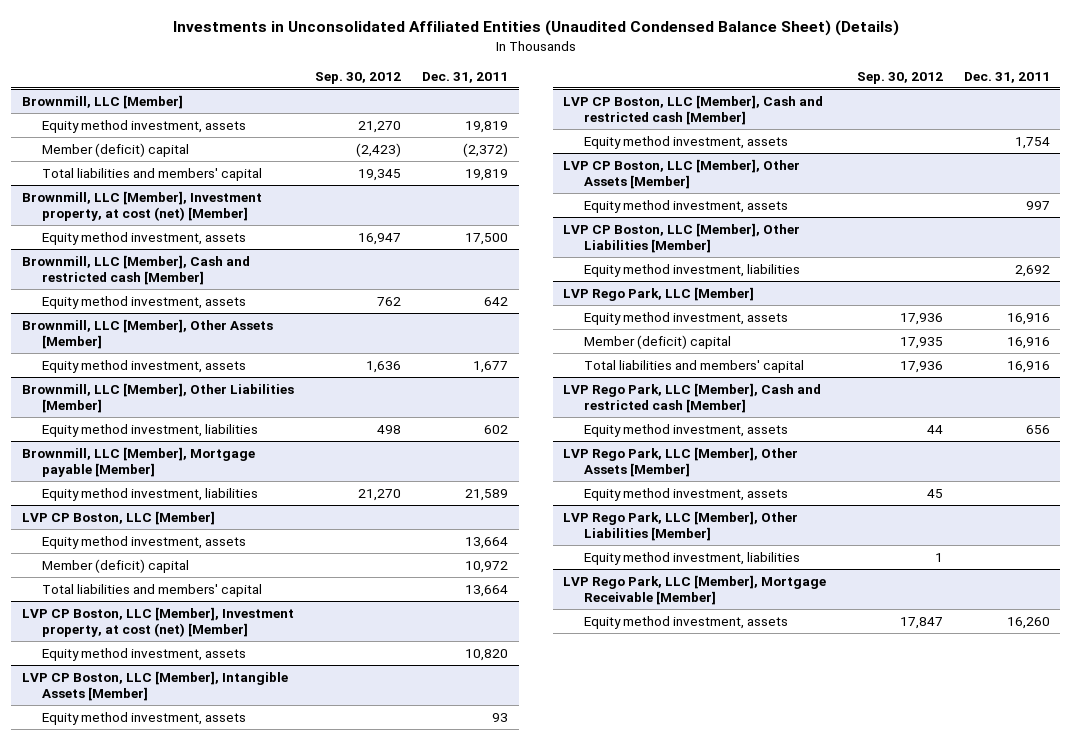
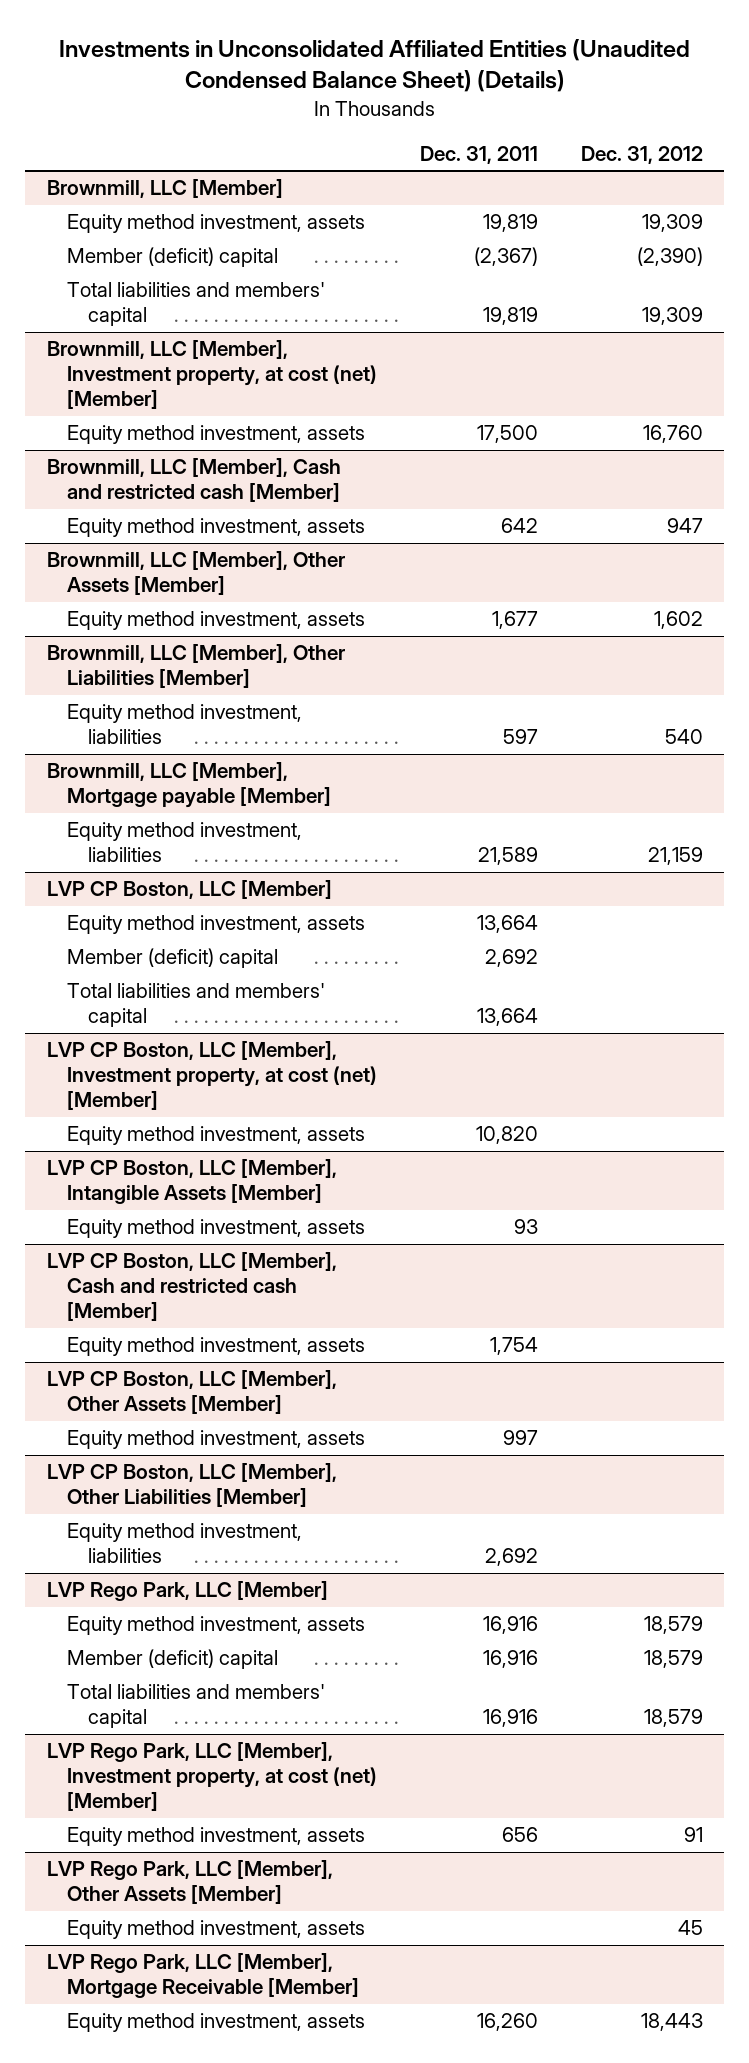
[314,71,401,84] Sep. 30, 2012 -> none
none -> [580,145,703,164] Dec. 31, 2012
[463,142,509,157] (2,372) -> [474,247,539,267] (2,367)
[484,424,509,434] 602 -> [503,729,539,745] 597
[465,560,509,573] 10,972 -> [485,949,539,968] 2,692
[563,382,822,414] LVP Rego Park, LLC [Member], Cash and restricted cash [Member] -> none
none -> [46,1742,378,1812] LVP Rego Park, LLC [Member], Investment property, at cost (net) [Member]
[563,510,799,542] LVP Rego Park, LLC [Member], Other Liabilities [Member] -> none
[583,551,800,565] Equity method investment, liabilities -> none

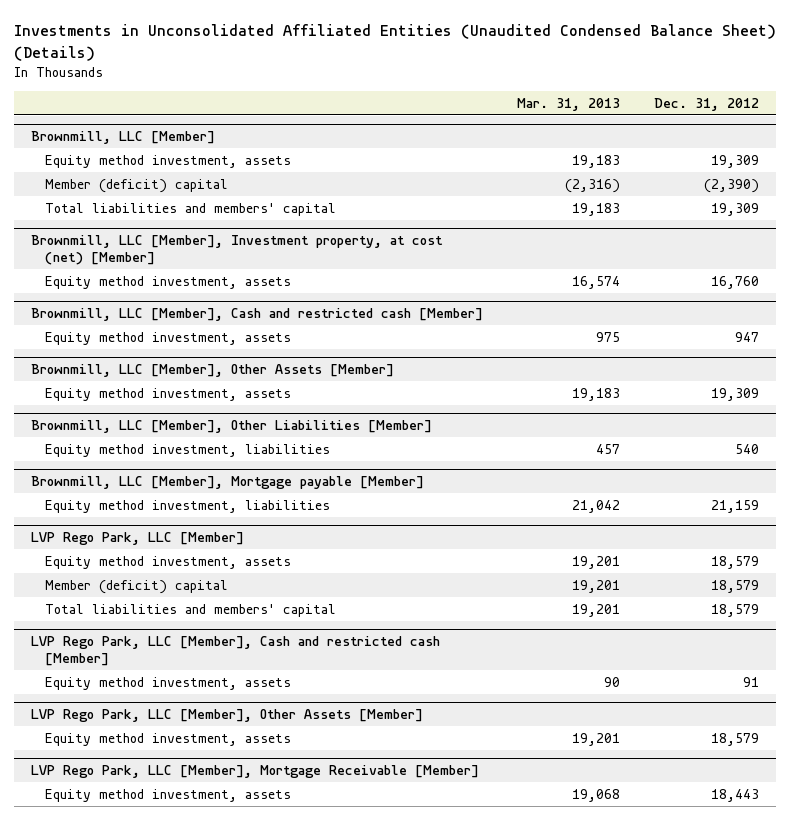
[420,145,539,164] Dec. 31, 2011 -> none
none -> [517,97,621,111] Mar. 31, 2013
[653,611,703,630] 1,602 -> [711,387,760,401] 19,309
[46,880,332,900] LVP CP Boston, LLC [Member] -> none
[67,915,366,935] Equity method investment, assets -> none
[67,948,279,969] Member (deficit) capital -> none
[67,983,326,1028] Total liabilities and members' capital -> none
[46,1041,378,1111] LVP CP Boston, LLC [Member], Investment property, at cost (net) [Member] -> none
[67,1126,366,1146] Equity method investment, assets -> none
[46,1159,337,1205] LVP CP Boston, LLC [Member], Intangible Assets [Member] -> none
[67,1219,366,1239] Equity method investment, assets -> none
[46,1252,337,1322] LVP CP Boston, LLC [Member], Cash and restricted cash [Member] -> none
[67,1337,366,1357] Equity method investment, assets -> none
[46,1370,337,1415] LVP CP Boston, LLC [Member], Other Assets [Member] -> none
[67,1430,366,1450] Equity method investment, assets -> none
[46,1463,337,1508] LVP CP Boston, LLC [Member], Other Liabilities [Member] -> none
[67,1523,303,1564] Equity method investment, liabilities -> none
[46,1742,378,1812] LVP Rego Park, LLC [Member], Investment property, at cost (net) [Member] -> none
none -> [31,636,441,666] LVP Rego Park, LLC [Member], Cash and restricted cash [Member]
[677,1920,703,1936] 45 -> [711,732,760,746] 18,579

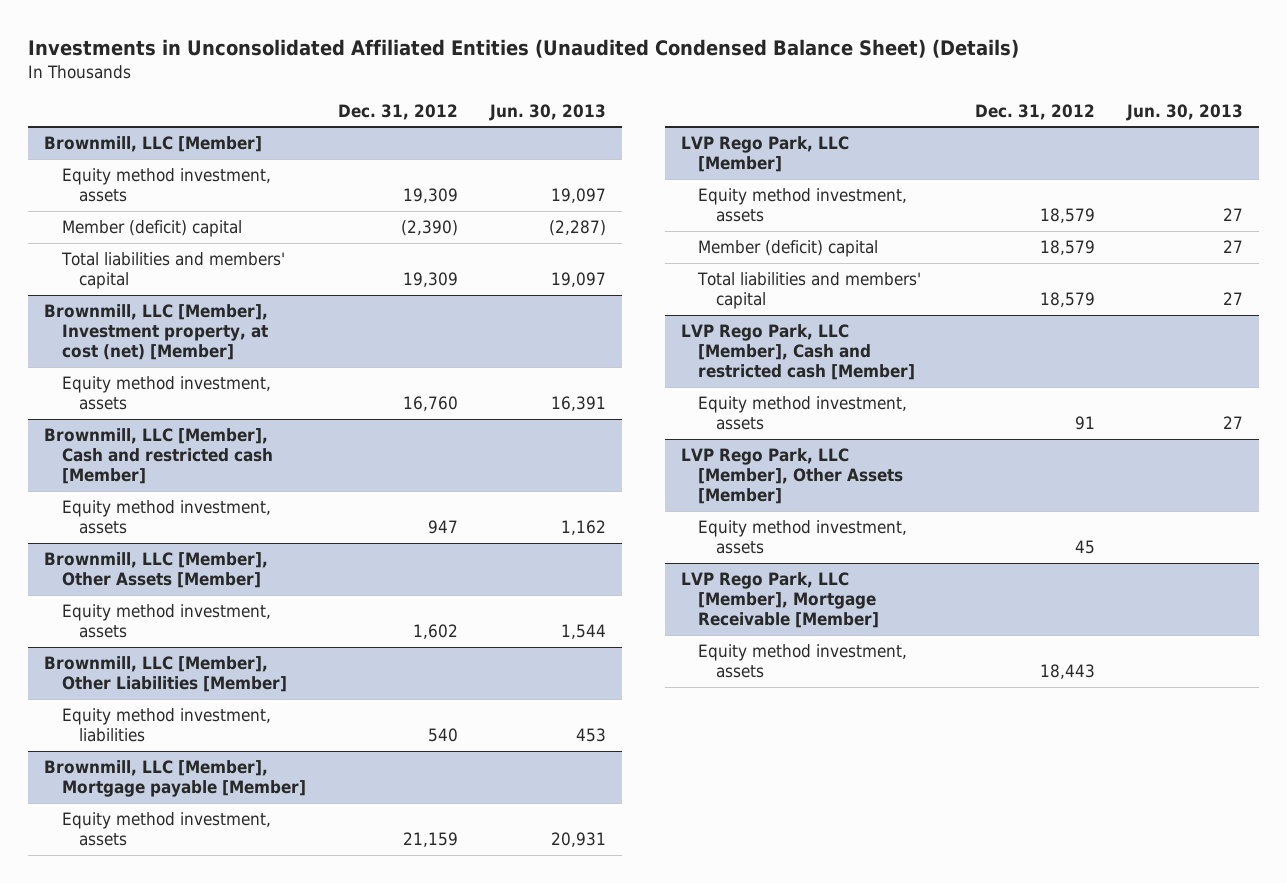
[517,97,621,111] Mar. 31, 2013 -> none
none -> [489,103,607,121] Jun. 30, 2013
[711,387,760,401] 19,309 -> [412,624,458,640] 1,602
[45,499,331,513] Equity method investment, liabilities -> [61,812,271,847] Equity method investment, assets
[711,732,760,746] 18,579 -> [1074,540,1095,555] 45

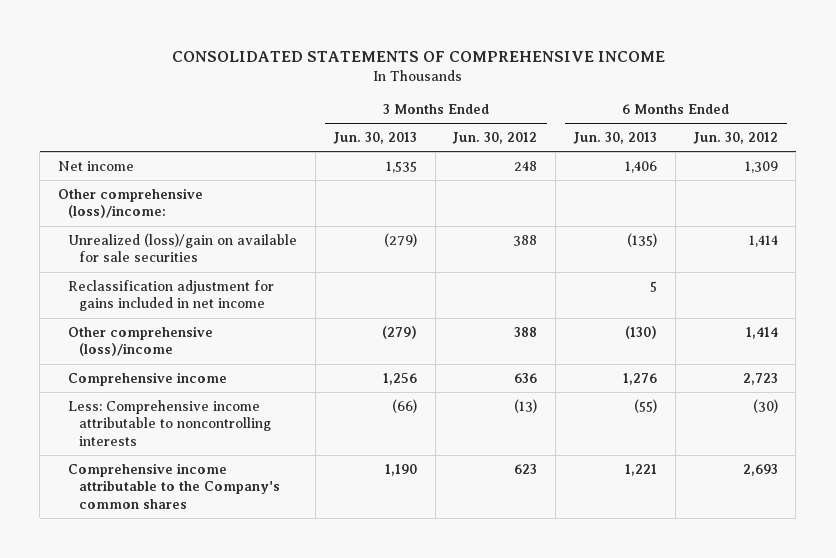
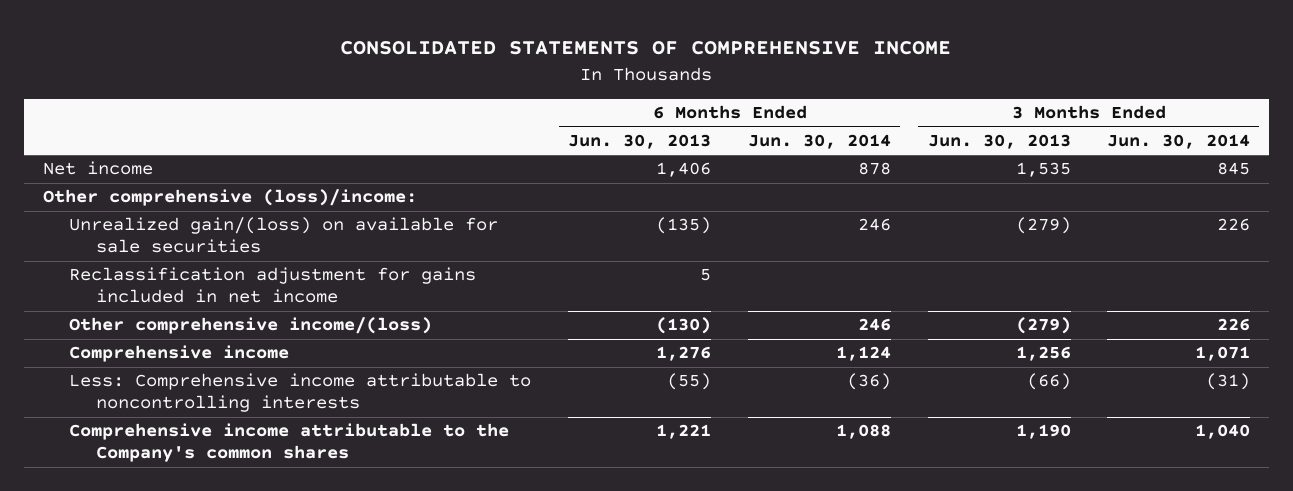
[452,132,538,145] Jun. 30, 2012 -> none
[692,132,778,145] Jun. 30, 2012 -> none
none -> [747,133,891,149] Jun. 30, 2014
none -> [1107,133,1251,149] Jun. 30, 2014
[68,233,298,263] Unrealized (loss)/gain on available for sale securities -> [69,217,499,254] Unrealized gain/(loss) on available for sale securities
[68,326,214,357] Other comprehensive (loss)/income -> [69,317,433,335] Other comprehensive income/(loss)

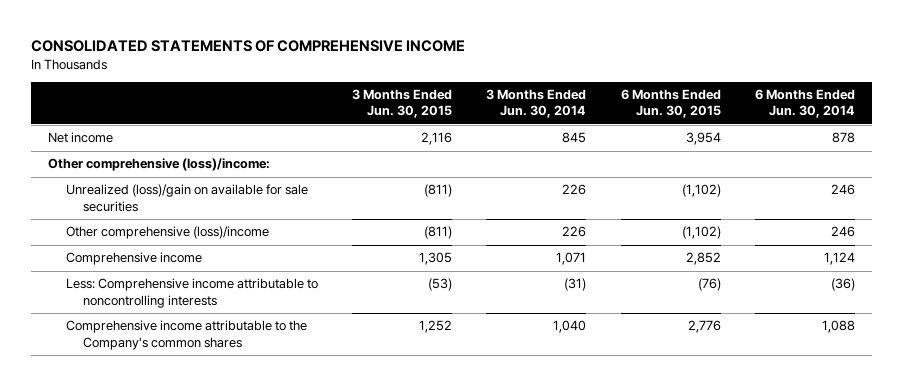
[568,133,712,149] Jun. 30, 2013 -> none
[927,133,1071,149] Jun. 30, 2013 -> none
none -> [352,89,453,119] 3 Months Ended Jun. 30, 2015
none -> [620,89,721,119] 6 Months Ended Jun. 30, 2015
[69,267,477,304] Reclassification adjustment for gains included in net income -> none
[69,217,499,254] Unrealized gain/(loss) on available for sale securities -> [65,184,308,212] Unrealized (loss)/gain on available for sale securities
[69,317,433,335] Other comprehensive income/(loss) -> [65,226,269,240] Other comprehensive (loss)/income

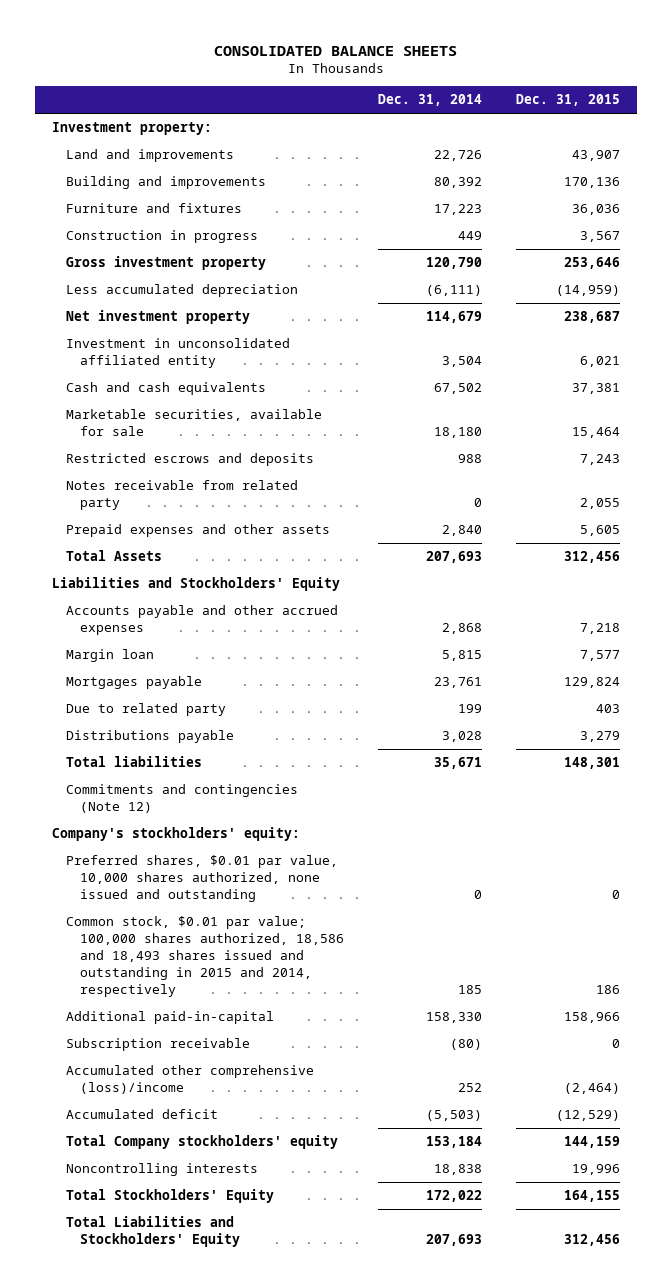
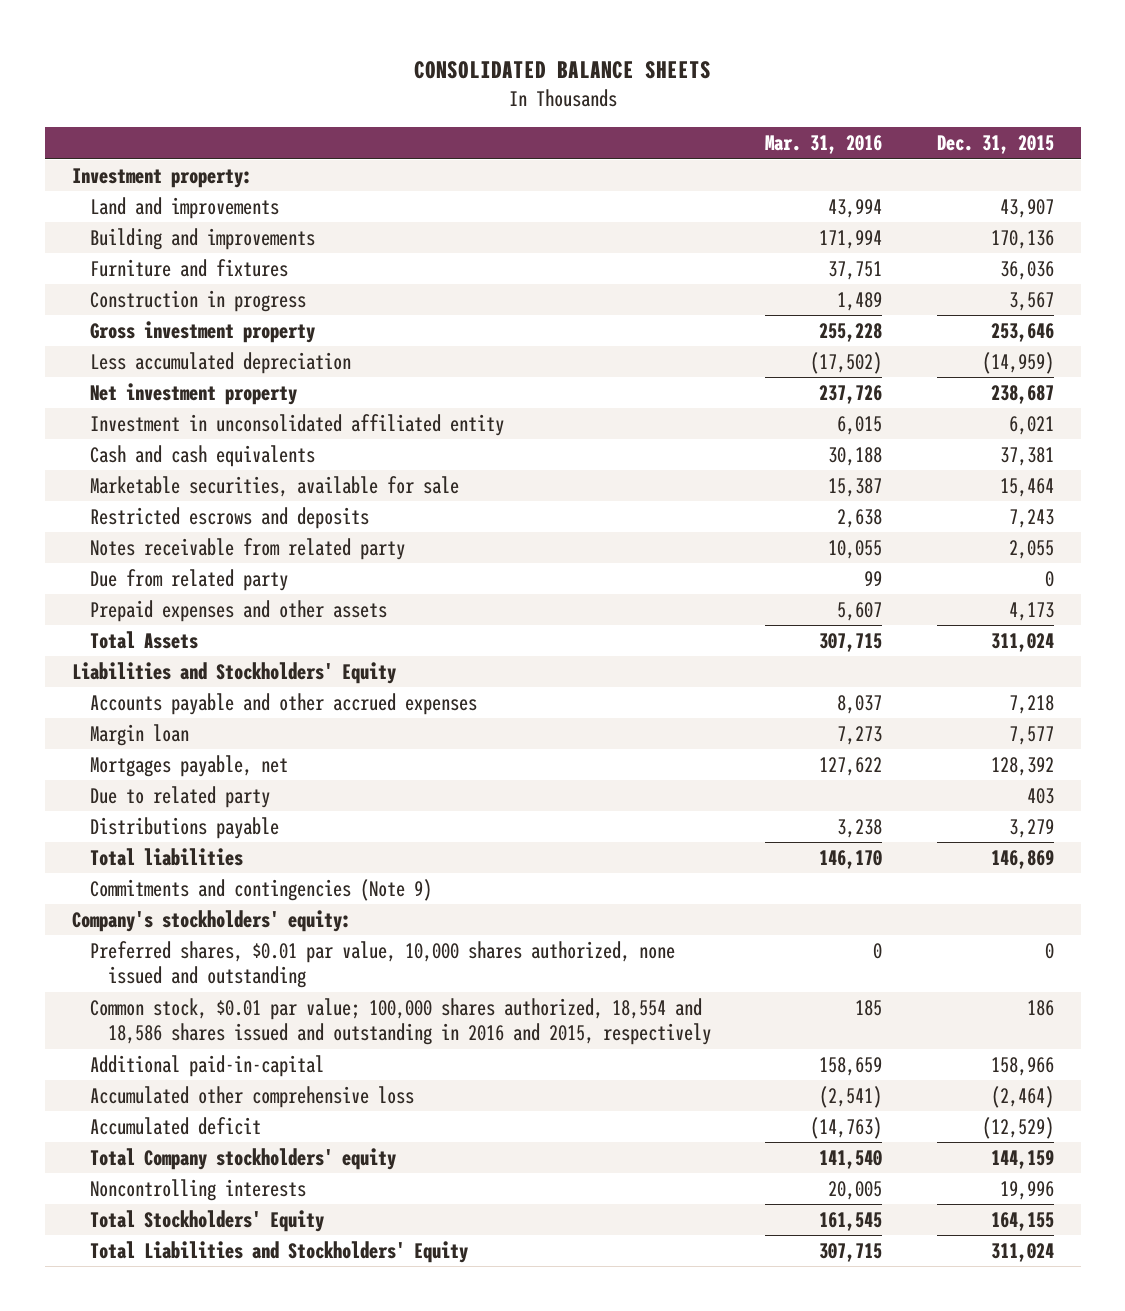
[378,94,483,107] Dec. 31, 2014 -> none
none -> [765,135,883,155] Mar. 31, 2016
none -> [90,569,289,592] Due from related party
[579,525,620,537] 5,605 -> [1008,602,1054,622] 4,173
[563,551,620,564] 312,456 -> [990,633,1054,653] 311,024
[66,676,203,690] Mortgages payable -> [90,755,289,778] Mortgages payable, net
[563,677,620,689] 129,824 -> [990,757,1054,777] 128,392
[563,757,620,770] 148,301 -> [990,850,1054,870] 146,869
[66,784,299,814] Commitments and contingencies (Note 12) -> [90,879,433,902] Commitments and contingencies (Note 9)
[66,916,345,997] Common stock, $0.01 par value; 100,000 shares authorized, 18,586 and 18,493 shares issued and outstanding in 2015 and 2014, respectively -> [90,998,712,1046] Common stock, $0.01 par value; 100,000 shares authorized, 18,554 and 18,586 shares issued and outstanding in 2016 and 2015, respectively
[66,1038,251,1052] Subscription receivable -> none
[66,1065,315,1095] Accumulated other comprehensive (loss)/income -> [90,1086,415,1109] Accumulated other comprehensive loss
[563,1234,620,1247] 312,456 -> [990,1243,1054,1263] 311,024

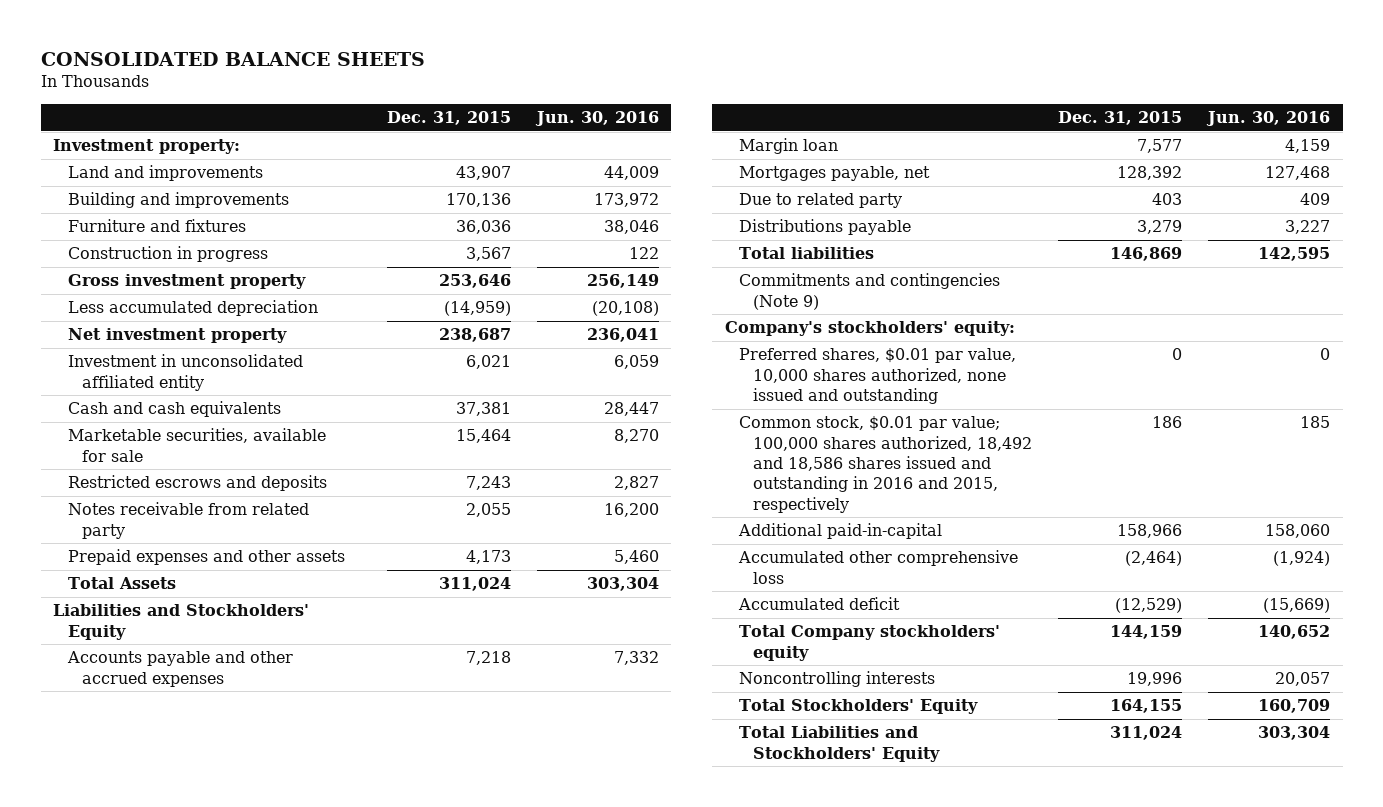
[765,135,883,155] Mar. 31, 2016 -> none
none -> [534,111,659,127] Jun. 30, 2016
[90,569,289,592] Due from related party -> none
[90,998,712,1046] Common stock, $0.01 par value; 100,000 shares authorized, 18,554 and 18,586 shares issued and outstanding in 2016 and 2015, respectively -> [738,416,1033,513] Common stock, $0.01 par value; 100,000 shares authorized, 18,492 and 18,586 shares issued and outstanding in 2016 and 2015, respectively

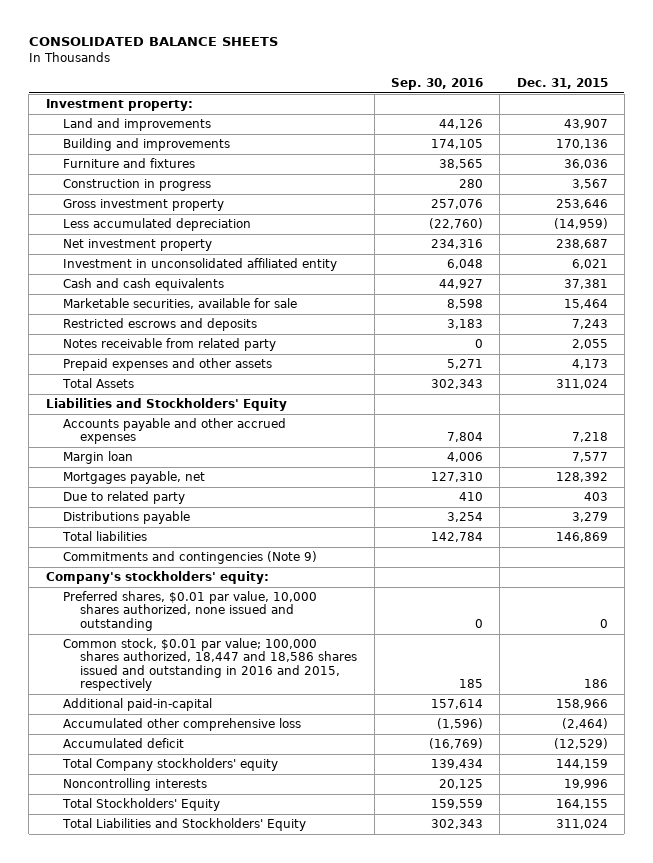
[534,111,659,127] Jun. 30, 2016 -> none
none -> [390,77,483,90] Sep. 30, 2016
[738,416,1033,513] Common stock, $0.01 par value; 100,000 shares authorized, 18,492 and 18,586 shares issued and outstanding in 2016 and 2015, respectively -> [62,637,358,692] Common stock, $0.01 par value; 100,000 shares authorized, 18,447 and 18,586 shares issued and outstanding in 2016 and 2015, respectively

